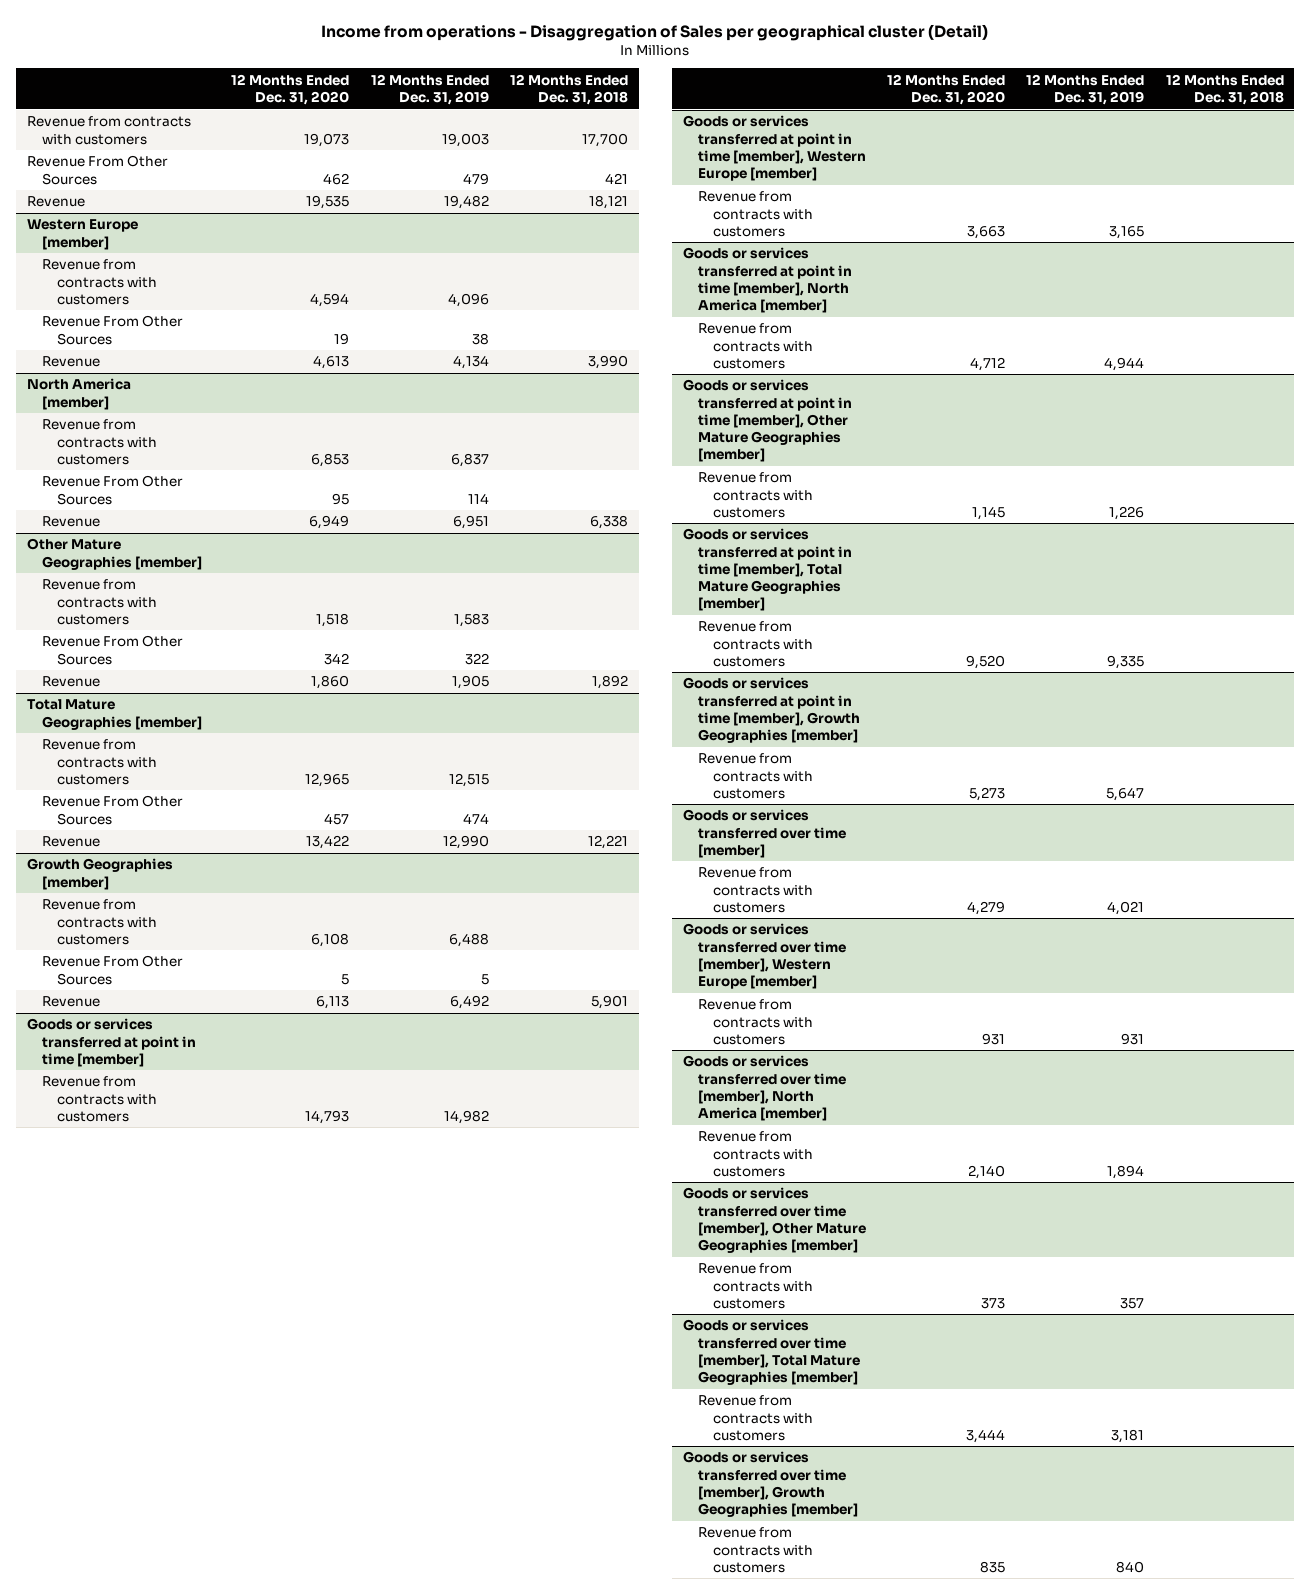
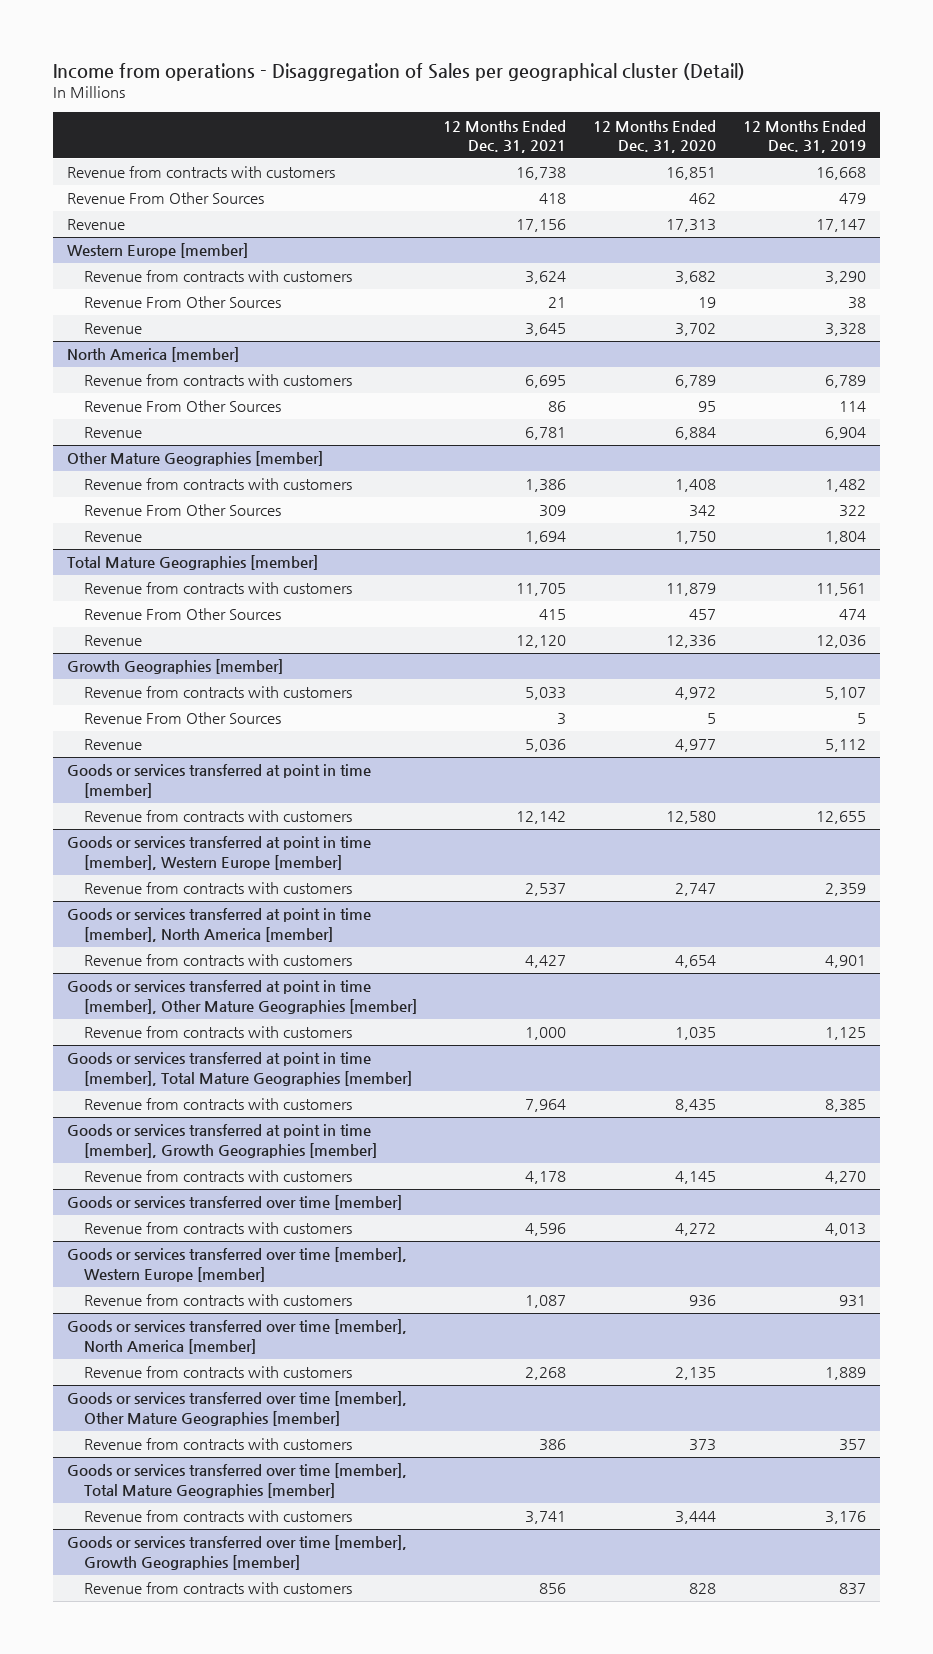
[509,73,628,106] 12 Months Ended Dec. 31, 2018 -> none
none -> [443,119,567,154] 12 Months Ended Dec. 31, 2021
[304,132,350,147] 19,073 -> [666,167,717,181] 16,851
[441,132,489,147] 19,003 -> [816,167,867,181] 16,668
[306,195,350,210] 19,535 -> [666,219,717,233] 17,313
[443,195,489,210] 19,482 -> [816,219,867,233] 17,147
[310,292,350,307] 4,594 -> [675,271,717,285] 3,682
[447,292,489,307] 4,096 -> [825,271,867,285] 3,290
[313,355,350,370] 4,613 -> [675,323,717,337] 3,702
[452,355,489,370] 4,134 -> [825,323,867,337] 3,328
[311,452,350,467] 6,853 -> [675,375,717,389] 6,789
[450,452,489,467] 6,837 -> [825,375,867,389] 6,789
[309,515,350,530] 6,949 -> [675,427,717,441] 6,884
[452,515,489,530] 6,951 -> [825,427,867,441] 6,904
[316,612,350,627] 1,518 -> [675,479,717,493] 1,408
[453,612,489,627] 1,583 -> [825,479,867,493] 1,482
[311,675,350,690] 1,860 -> [675,531,717,545] 1,750
[451,675,489,690] 1,905 -> [825,531,867,545] 1,804
[305,772,350,787] 12,965 -> [666,583,717,597] 11,879
[448,772,489,787] 12,515 -> [816,583,867,597] 11,561
[306,835,350,850] 13,422 -> [666,635,717,649] 12,336
[442,835,489,850] 12,990 -> [816,635,867,649] 12,036
[311,932,350,947] 6,108 -> [675,687,717,701] 4,972
[448,932,489,947] 6,488 -> [825,687,867,701] 5,107
[316,996,350,1010] 6,113 -> [675,739,717,753] 4,977
[449,995,489,1010] 6,492 -> [825,739,867,753] 5,112
[305,1109,350,1124] 14,793 -> [666,811,717,825] 12,580
[443,1109,489,1124] 14,982 -> [816,811,867,825] 12,655
[967,225,1006,239] 3,663 -> [675,883,717,897] 2,747
[1109,225,1145,239] 3,165 -> [825,883,867,897] 2,359
[970,356,1006,371] 4,712 -> [675,955,717,969] 4,654
[1104,356,1145,371] 4,944 -> [825,955,867,969] 4,901
[972,505,1006,520] 1,145 -> [675,1027,717,1041] 1,035
[1109,505,1145,520] 1,226 -> [825,1027,867,1041] 1,125
[966,654,1006,669] 9,520 -> [675,1099,717,1113] 8,435
[1107,654,1145,669] 9,335 -> [825,1099,867,1113] 8,385
[969,786,1006,801] 5,273 -> [675,1171,717,1185] 4,145
[1106,786,1145,801] 5,647 -> [825,1171,867,1185] 4,270
[967,900,1006,915] 4,279 -> [675,1223,717,1237] 4,272
[1107,900,1145,915] 4,021 -> [825,1223,867,1237] 4,013
[982,1032,1006,1045] 931 -> [689,1295,717,1308] 936
[968,1164,1006,1179] 2,140 -> [675,1367,717,1381] 2,135
[1107,1164,1145,1179] 1,894 -> [825,1367,867,1381] 1,889
[1111,1428,1145,1443] 3,181 -> [825,1511,867,1525] 3,176
[980,1560,1006,1573] 835 -> [689,1583,717,1595] 828
[1116,1560,1145,1573] 840 -> [839,1583,867,1596] 837

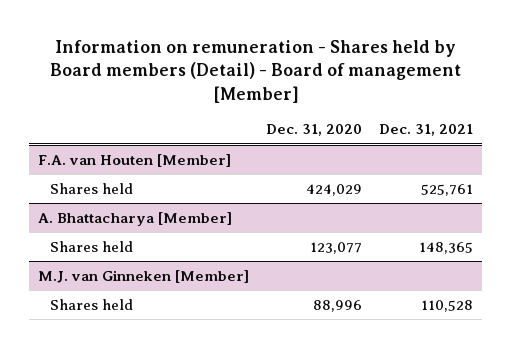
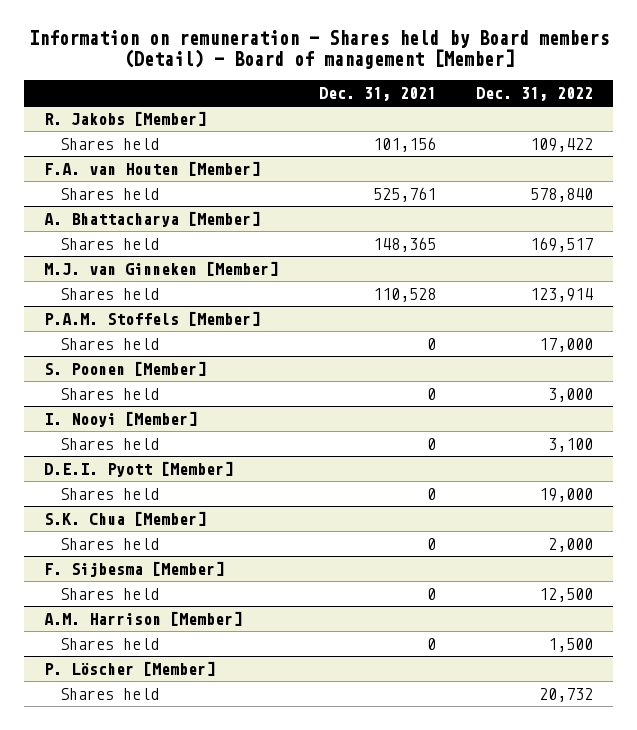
[266,124,363,137] Dec. 31, 2020 -> none
none -> [475,86,593,101] Dec. 31, 2022
none -> [44,110,207,126] R. Jakobs [Member]
none -> [59,137,159,150] Shares held
none -> [44,310,261,326] P.A.M. Stoffels [Member]
none -> [59,337,159,350] Shares held
none -> [44,360,207,376] S. Poonen [Member]
none -> [59,387,159,400] Shares held
none -> [44,410,198,427] I. Nooyi [Member]
none -> [59,437,159,450] Shares held
none -> [44,460,234,477] D.E.I. Pyott [Member]
none -> [59,487,159,500] Shares held
none -> [44,510,207,526] S.K. Chua [Member]
none -> [59,537,159,550] Shares held
none -> [44,560,225,577] F. Sijbesma [Member]
none -> [59,587,159,600] Shares held
none -> [44,610,243,626] A.M. Harrison [Member]
none -> [59,637,159,650] Shares held
none -> [44,660,216,676] P. Löscher [Member]
none -> [59,687,159,700] Shares held

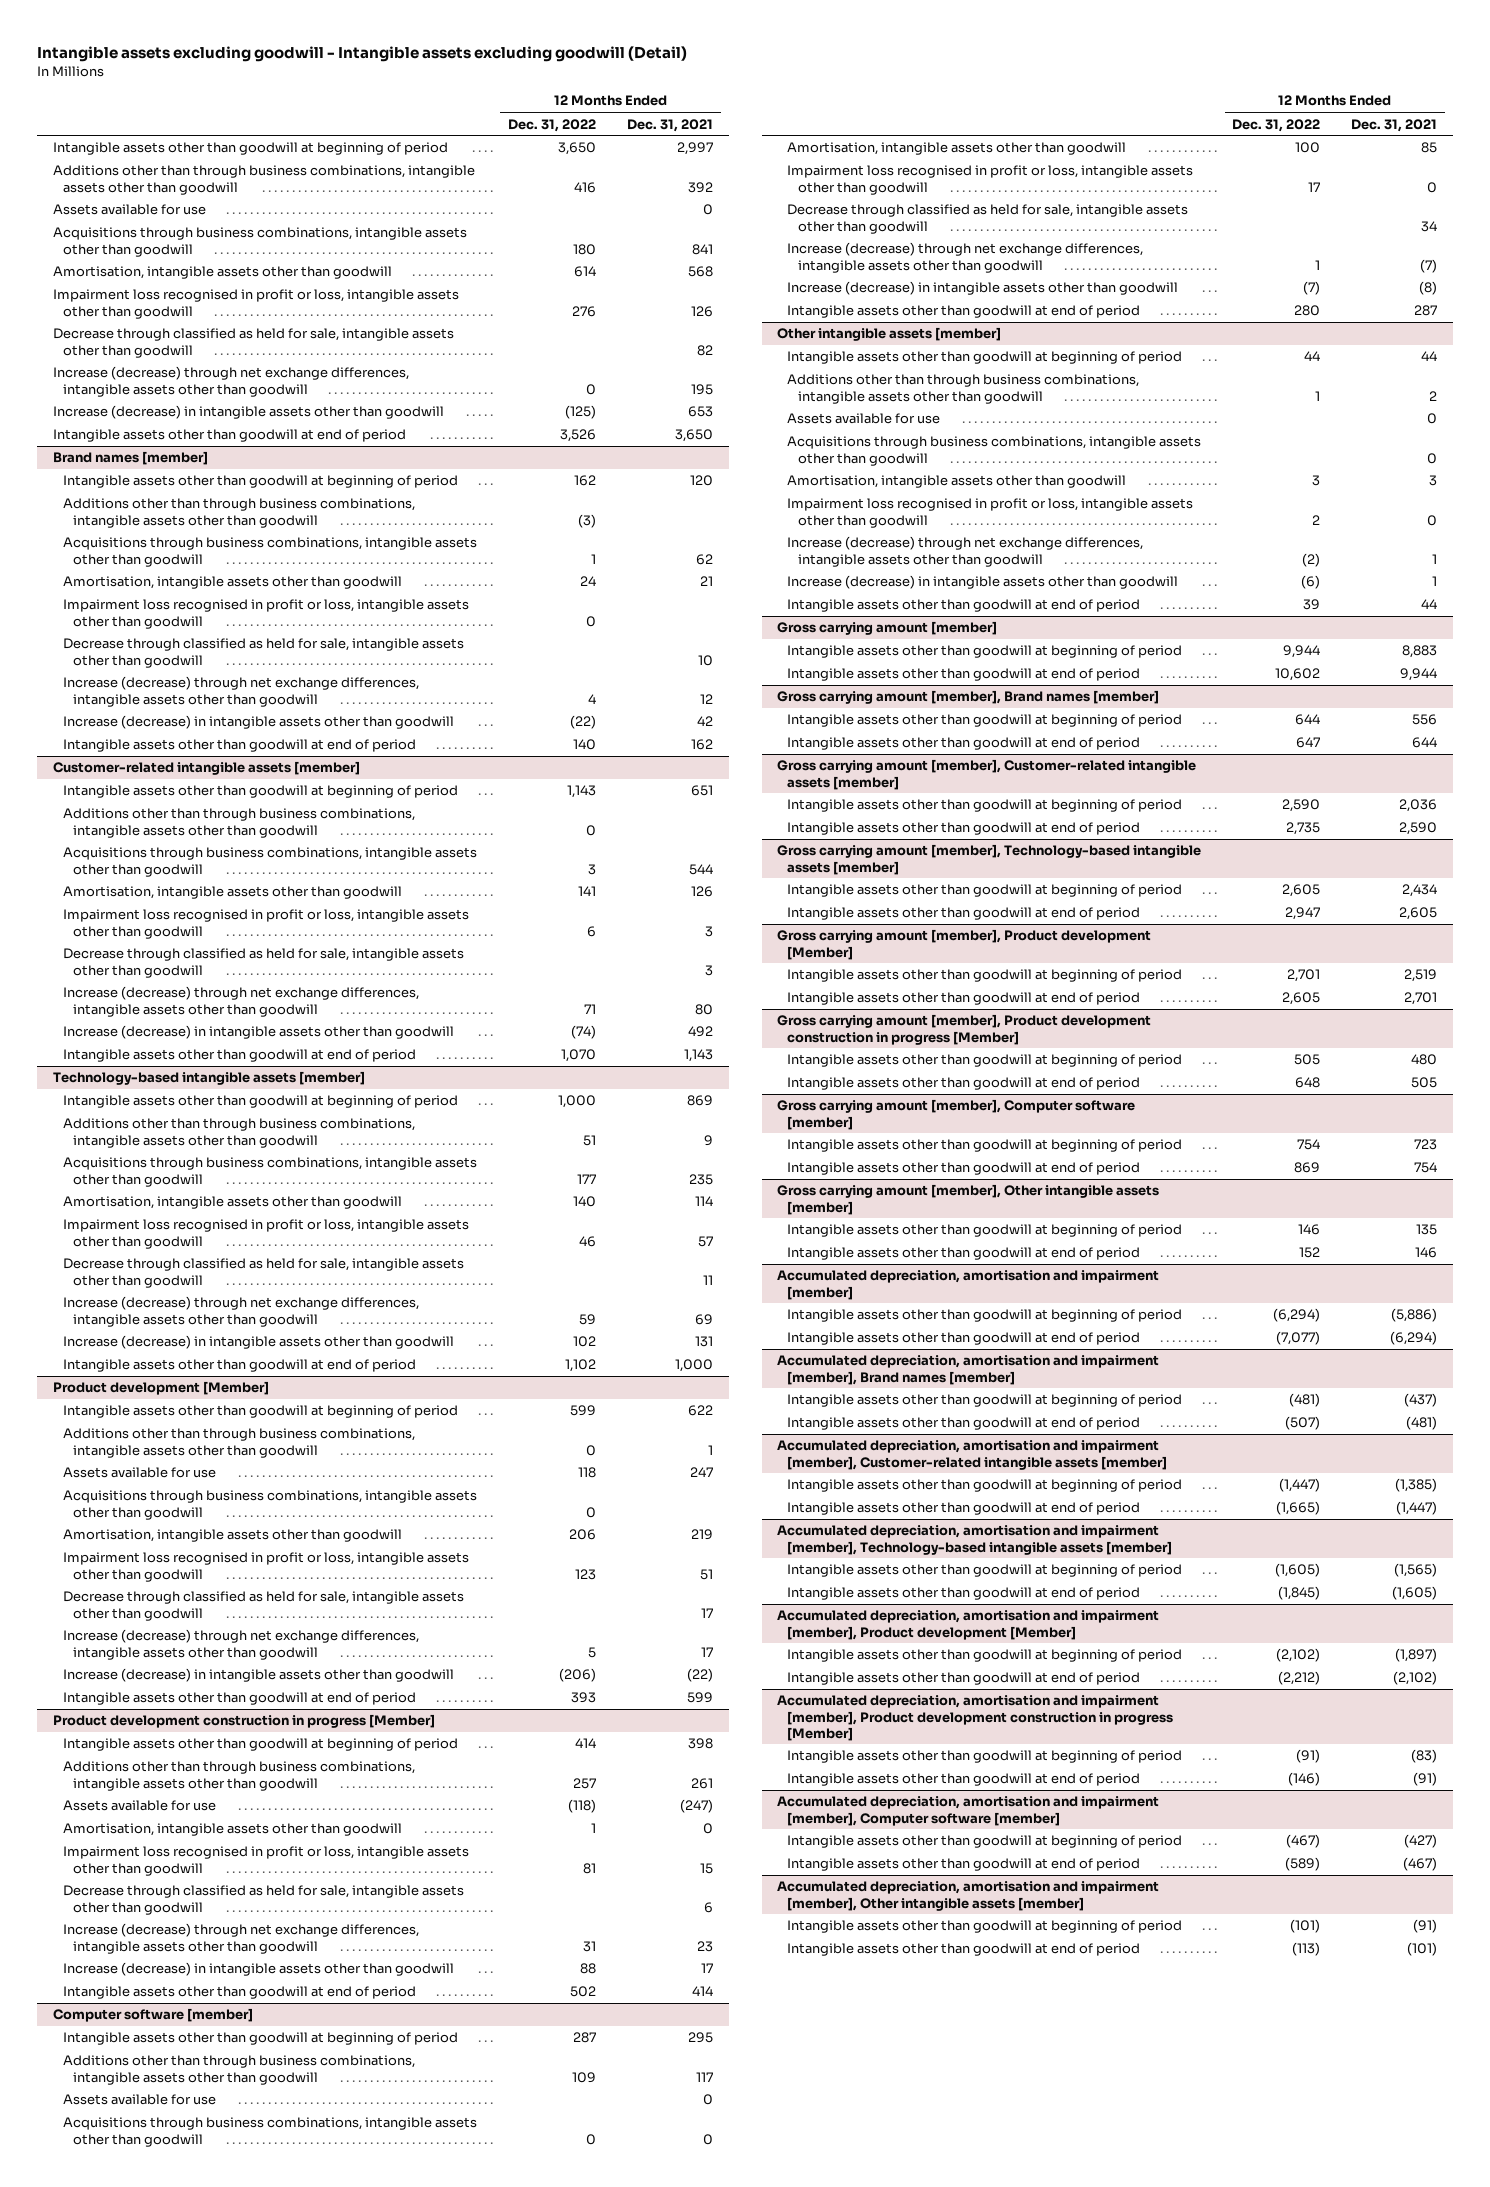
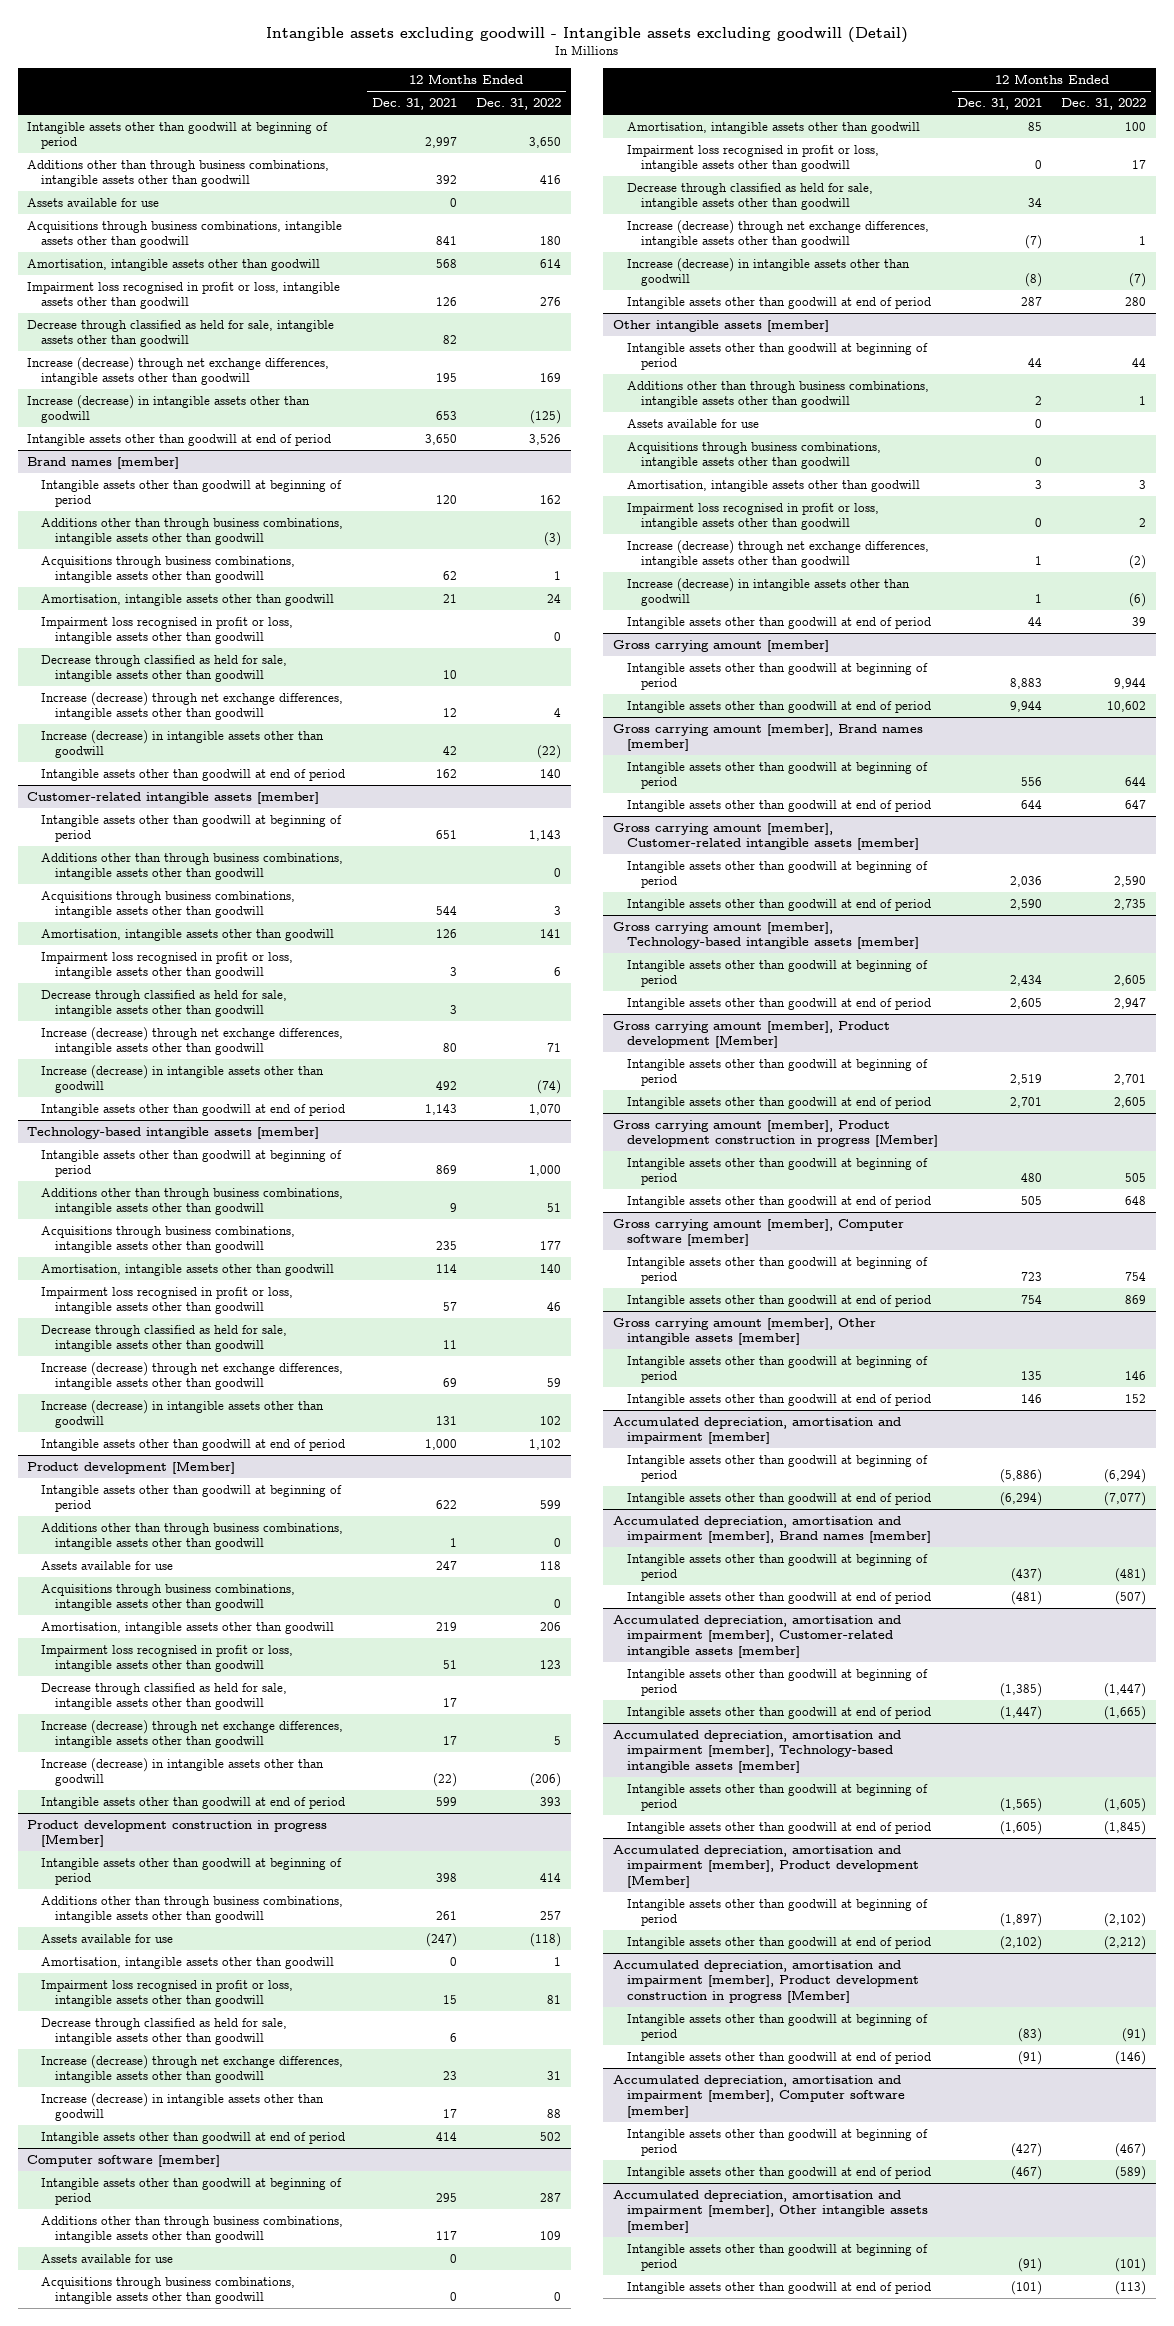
[586,383,597,395] 0 -> [540,373,562,383] 169

